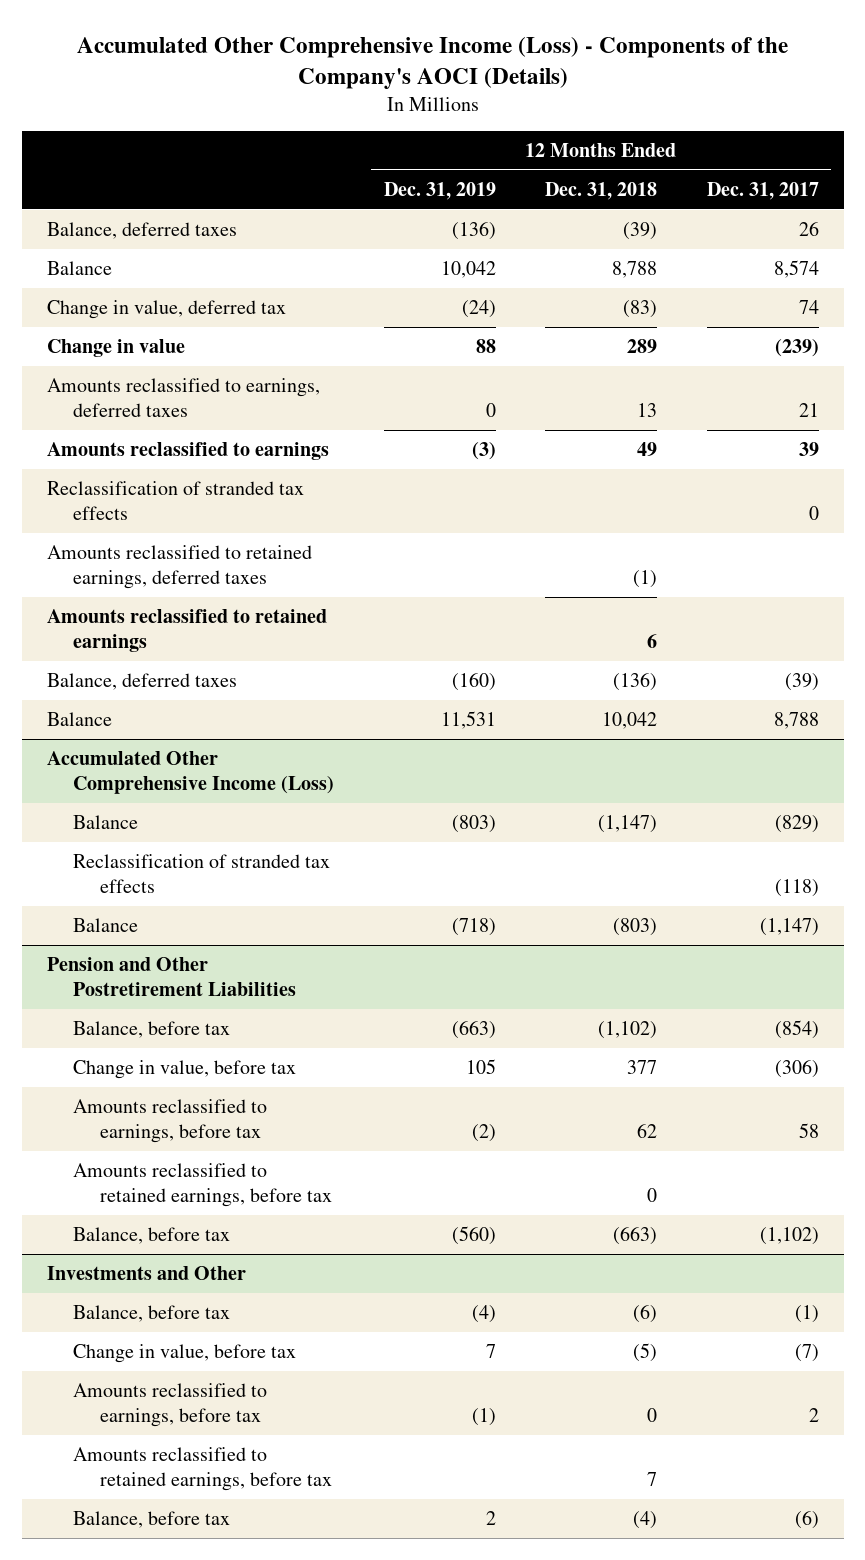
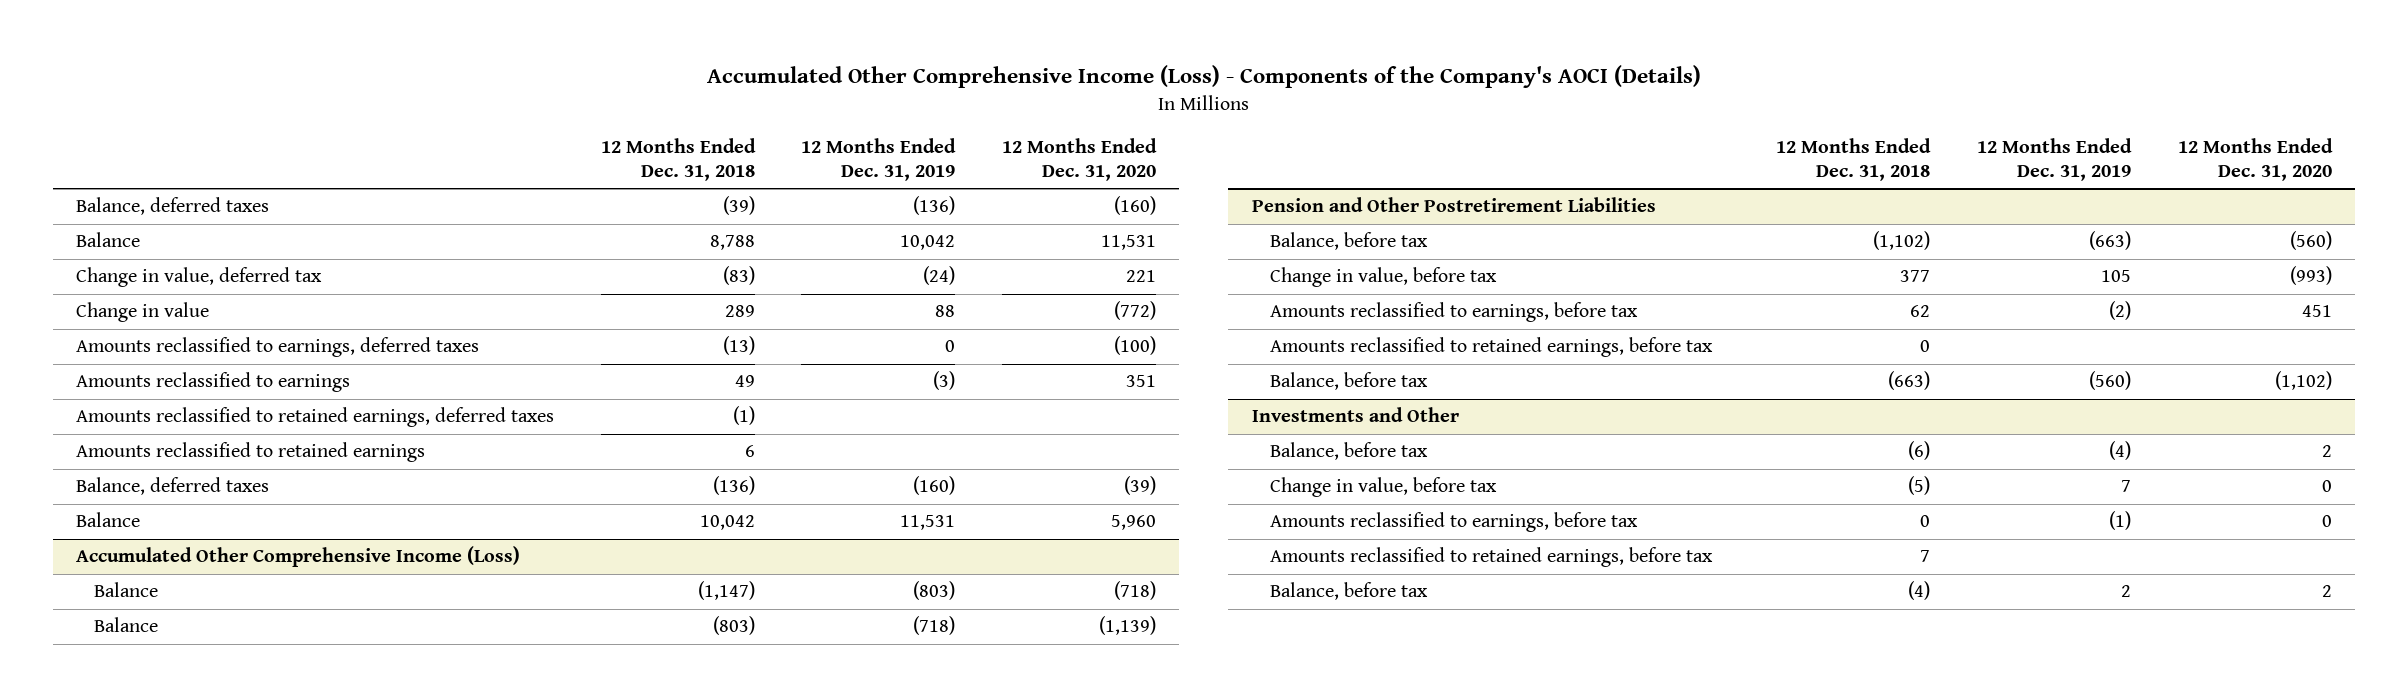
[706,181,819,200] Dec. 31, 2017 -> none
none -> [1001,137,1157,182] 12 Months Ended Dec. 31, 2020
[637,402,658,417] 13 -> [722,336,755,356] (13)
[46,481,304,520] Reclassification of stranded tax effects -> none
[73,854,331,893] Reclassification of stranded tax effects -> none

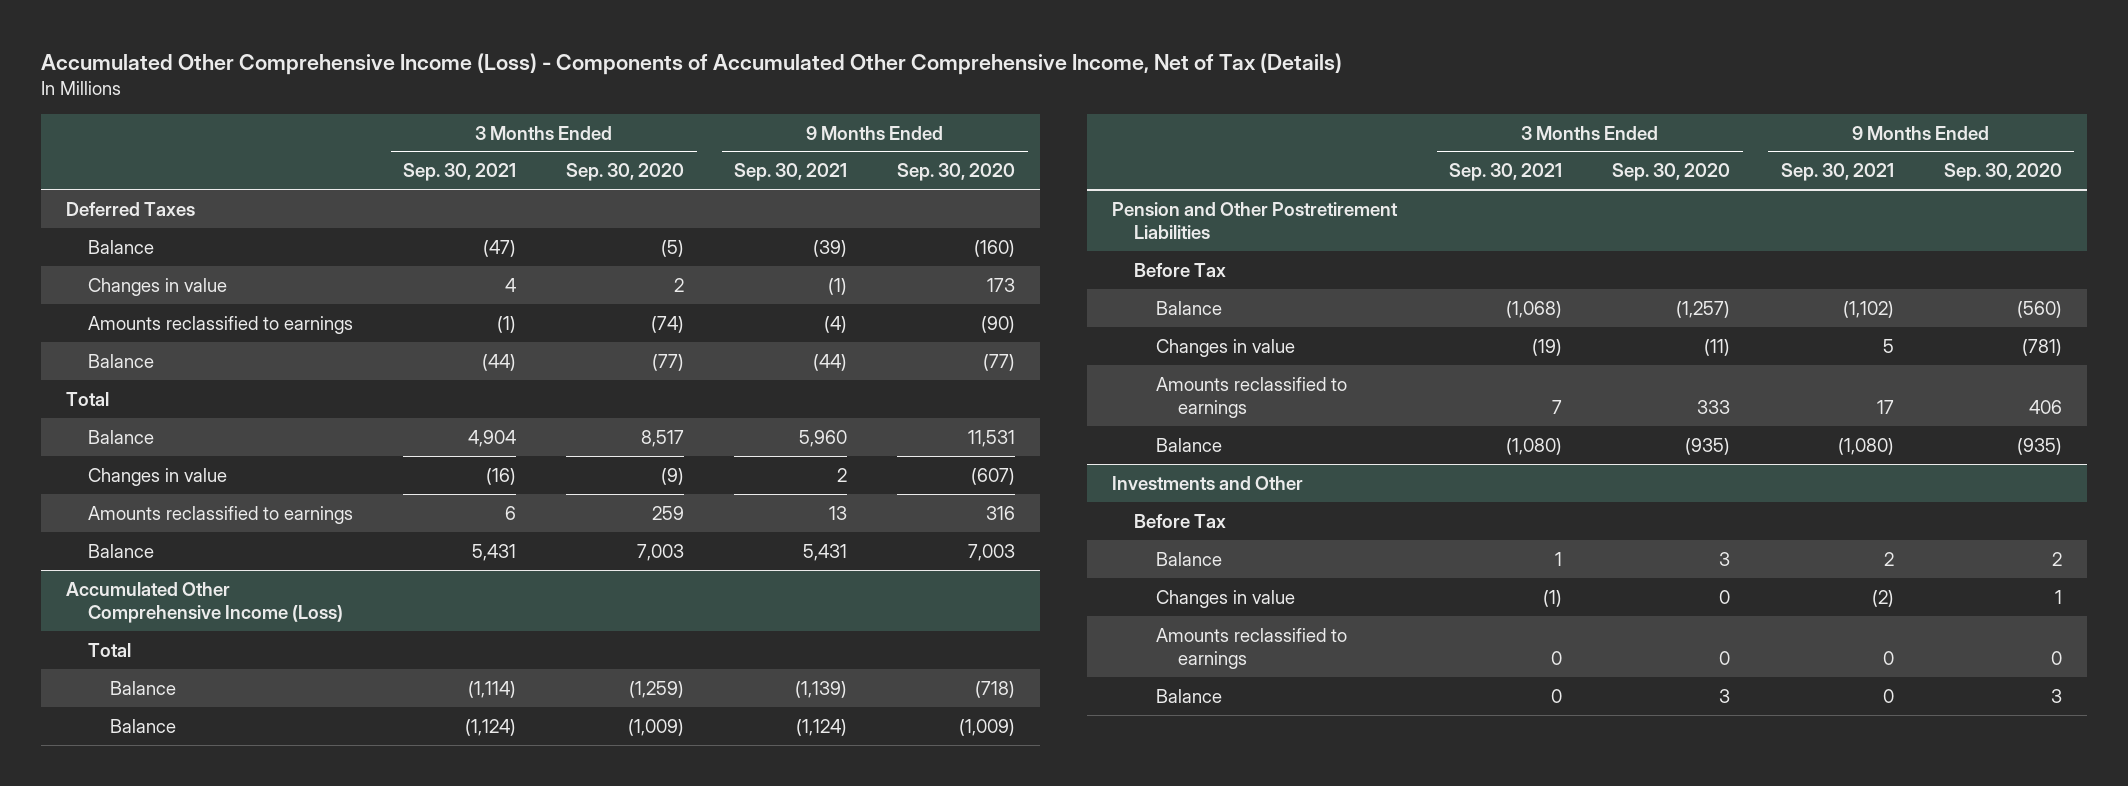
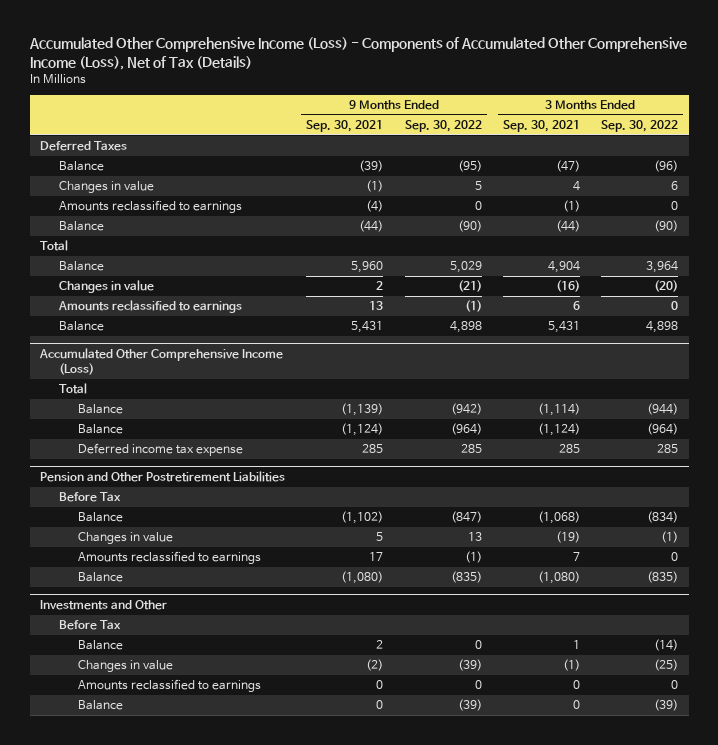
[41,53,1343,76] Accumulated Other Comprehensive Income (Loss) - Components of Accumulated Other Comprehensive Income, Net of Tax (Details) -> [28,37,687,70] Accumulated Other Comprehensive Income (Loss) - Components of Accumulated Other Comprehensive Income (Loss), Net of Tax (Details)
[566,163,685,182] Sep. 30, 2020 -> none
[897,163,1016,182] Sep. 30, 2020 -> none
none -> [404,120,482,133] Sep. 30, 2022
none -> [601,120,679,133] Sep. 30, 2022
none -> [77,443,243,457] Deferred income tax expense

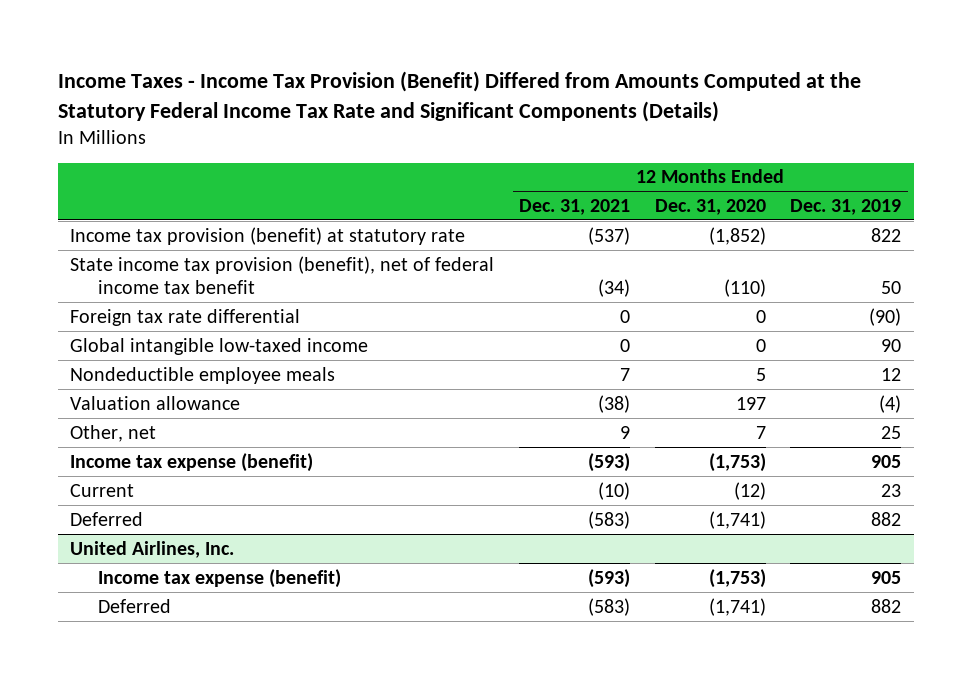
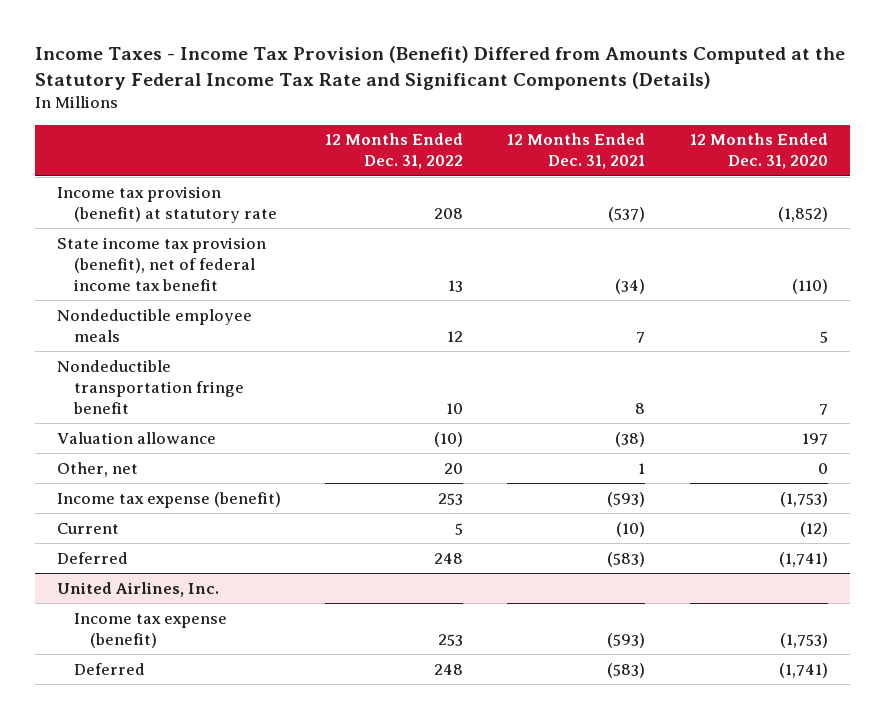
[790,198,902,215] Dec. 31, 2019 -> none
none -> [325,133,464,170] 12 Months Ended Dec. 31, 2022
[70,308,301,326] Foreign tax rate differential -> none
[70,337,369,355] Global intangible low-taxed income -> none
none -> [56,359,244,414] Nondeductible transportation fringe benefit
[619,425,630,439] 9 -> [638,462,646,474] 1
[755,425,766,439] 7 -> [817,462,828,474] 0

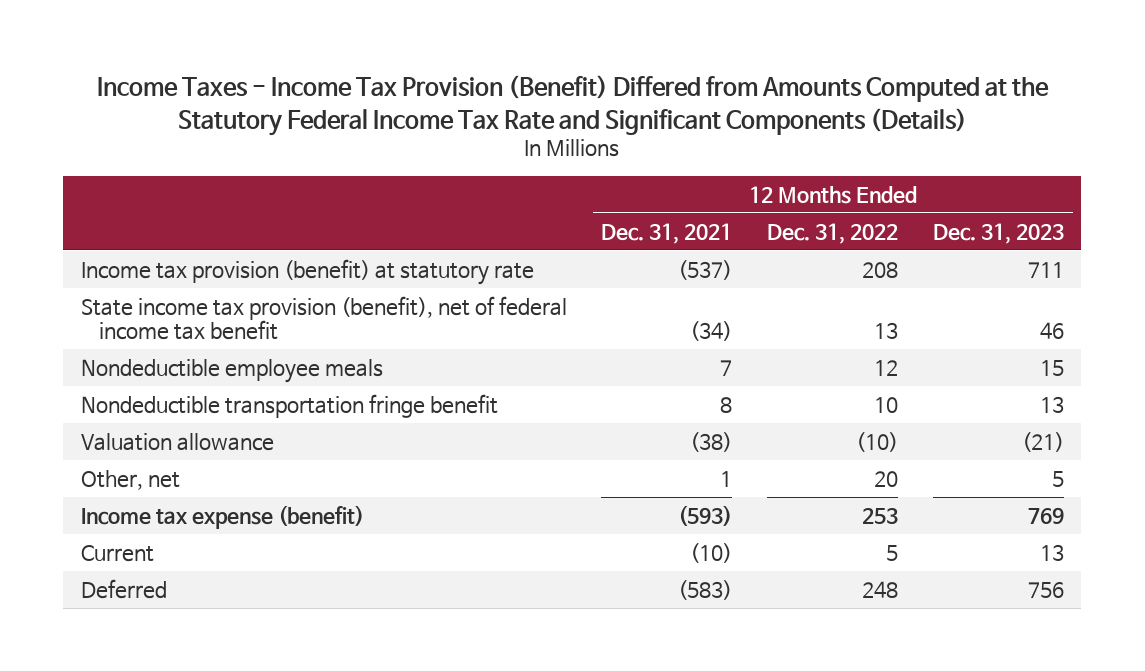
[689,133,828,170] 12 Months Ended Dec. 31, 2020 -> none
none -> [932,222,1064,244] Dec. 31, 2023
[56,581,219,597] United Airlines, Inc. -> none
[73,612,227,648] Income tax expense (benefit) -> none
[73,662,145,675] Deferred -> none

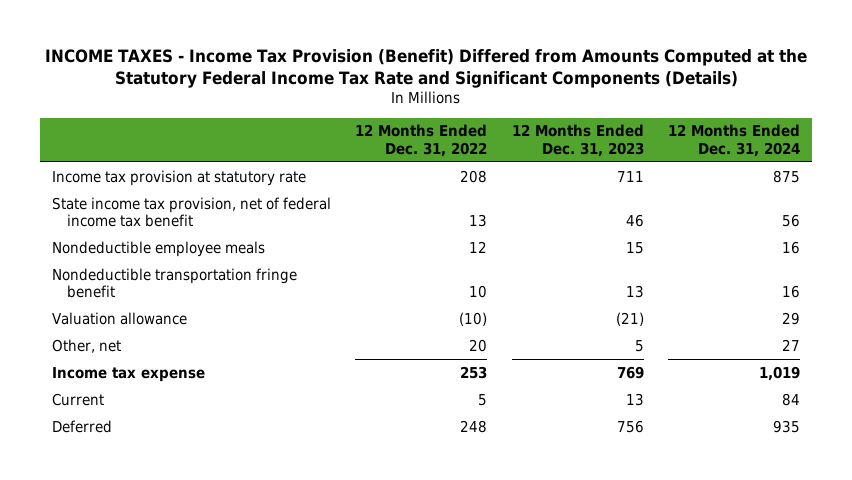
[97,75,1050,136] Income Taxes - Income Tax Provision (Benefit) Differed from Amounts Computed at the Statutory Federal Income Tax Rate and Significant Components (Details) -> [45,48,808,89] INCOME TAXES - Income Tax Provision (Benefit) Differed from Amounts Computed at the Statutory Federal Income Tax Rate and Significant Components (Details)
[601,222,733,244] Dec. 31, 2021 -> none
none -> [668,124,801,157] 12 Months Ended Dec. 31, 2024
[80,258,534,285] Income tax provision (benefit) at statutory rate -> [51,169,306,186] Income tax provision at statutory rate
[80,295,567,340] State income tax provision (benefit), net of federal income tax benefit -> [51,196,331,228] State income tax provision, net of federal income tax benefit
[80,504,364,529] Income tax expense (benefit) -> [51,366,205,382] Income tax expense

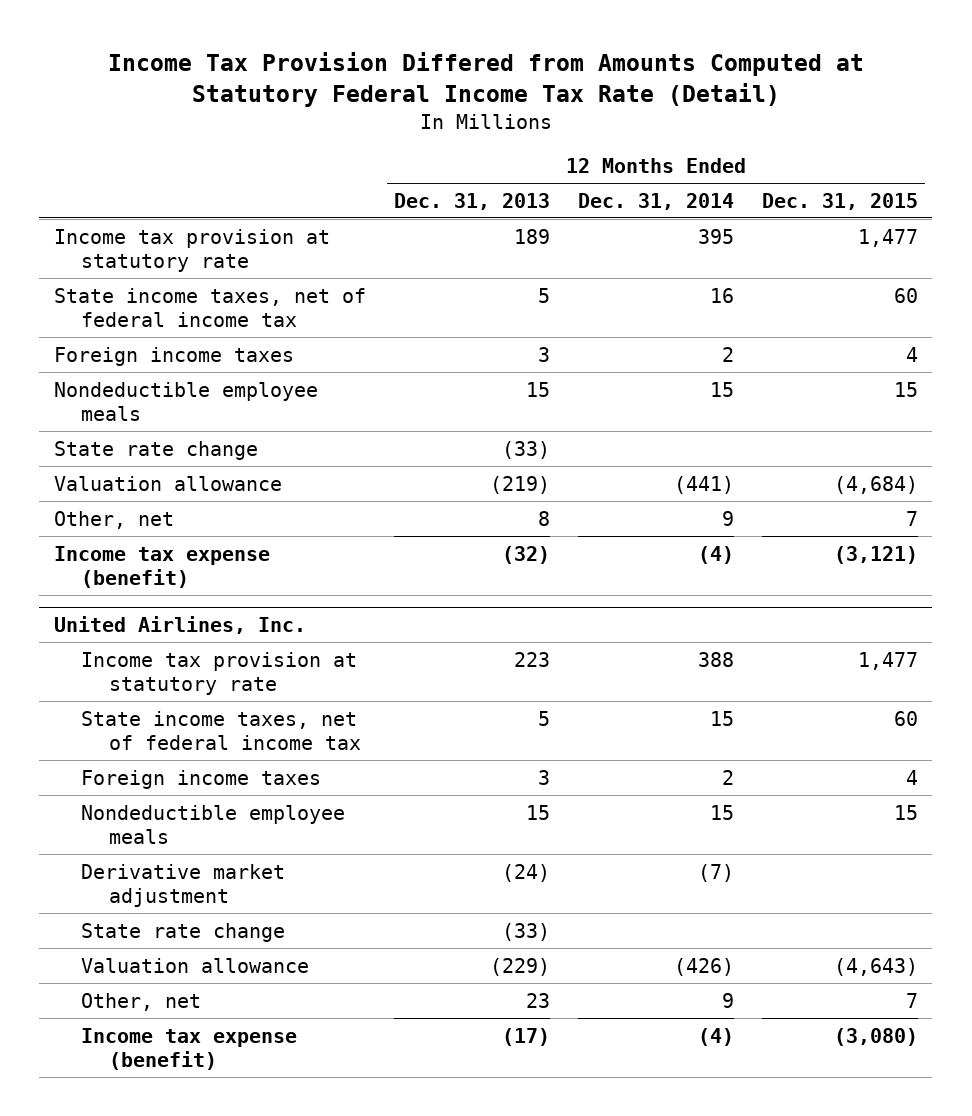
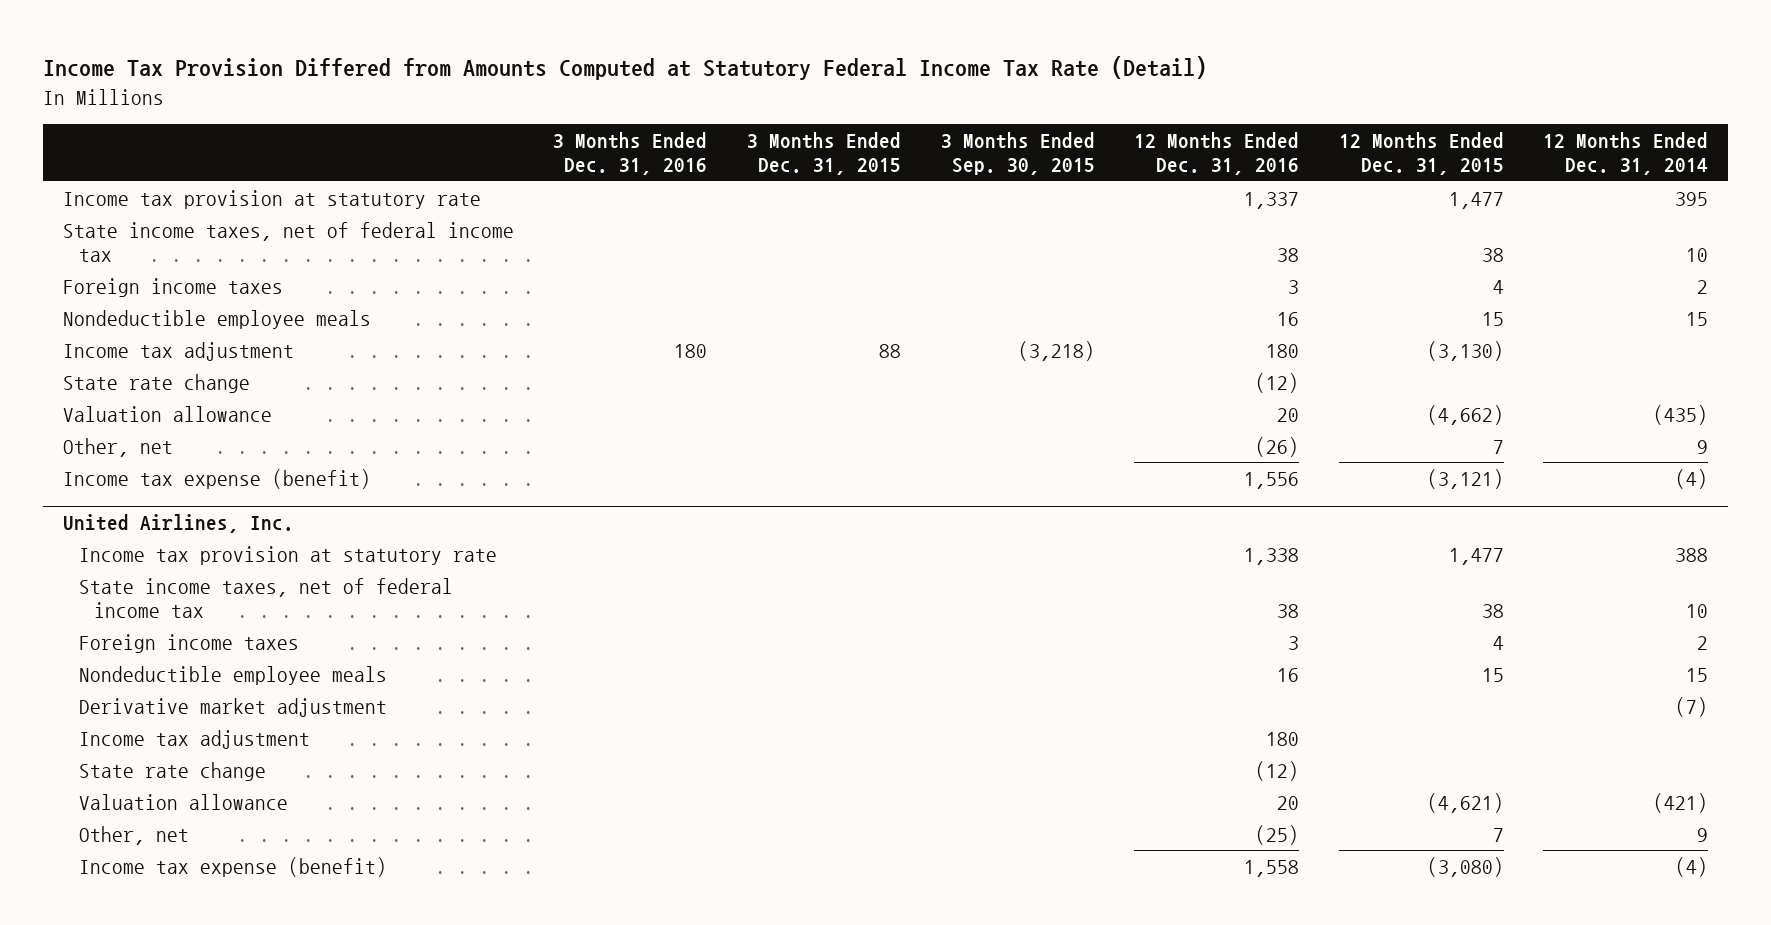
[393,192,550,210] Dec. 31, 2013 -> none
none -> [553,132,708,176] 3 Months Ended Dec. 31, 2016
none -> [747,132,902,176] 3 Months Ended Dec. 31, 2015
none -> [940,132,1095,176] 3 Months Ended Sep. 30, 2015
none -> [1134,132,1300,176] 12 Months Ended Dec. 31, 2016
[710,287,735,303] 16 -> [1686,247,1709,262] 10
[894,287,919,303] 60 -> [1481,247,1504,262] 38
none -> [62,341,294,361] Income tax adjustment
[674,475,735,494] (441) -> [1653,404,1709,425] (435)
[834,475,919,494] (4,684) -> [1426,404,1504,425] (4,662)
[710,710,735,726] 15 -> [1686,603,1709,618] 10
[894,710,919,726] 60 -> [1481,603,1504,618] 38
none -> [78,729,310,749] Income tax adjustment
[674,957,735,976] (426) -> [1653,792,1709,813] (421)
[834,957,919,976] (4,643) -> [1426,792,1504,813] (4,621)

